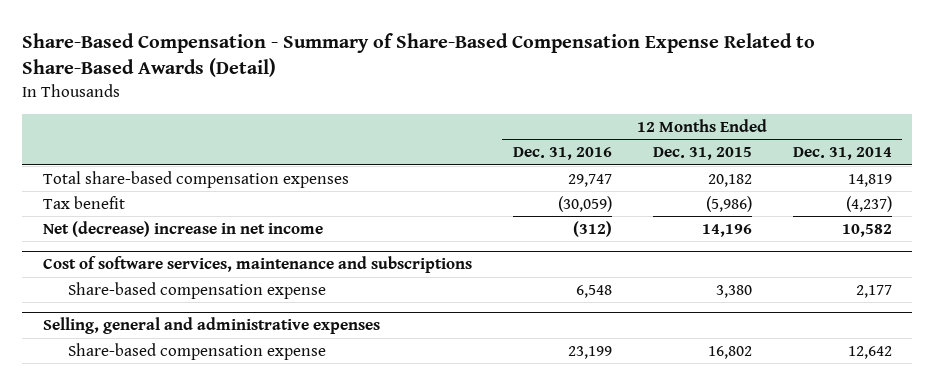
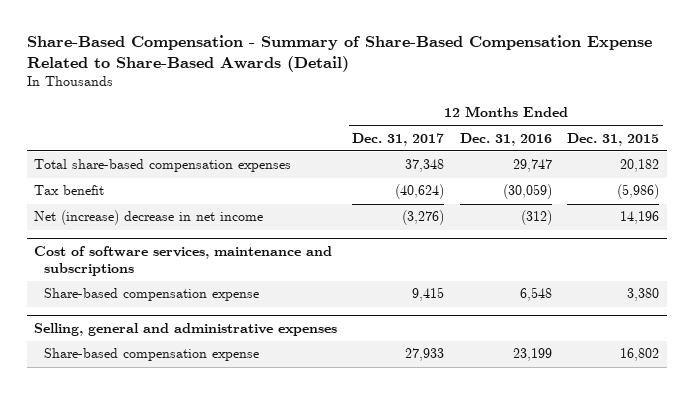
[792,147,892,161] Dec. 31, 2014 -> none
none -> [352,132,445,146] Dec. 31, 2017
[42,220,323,237] Net (decrease) increase in net income -> [34,210,264,226] Net (increase) decrease in net income

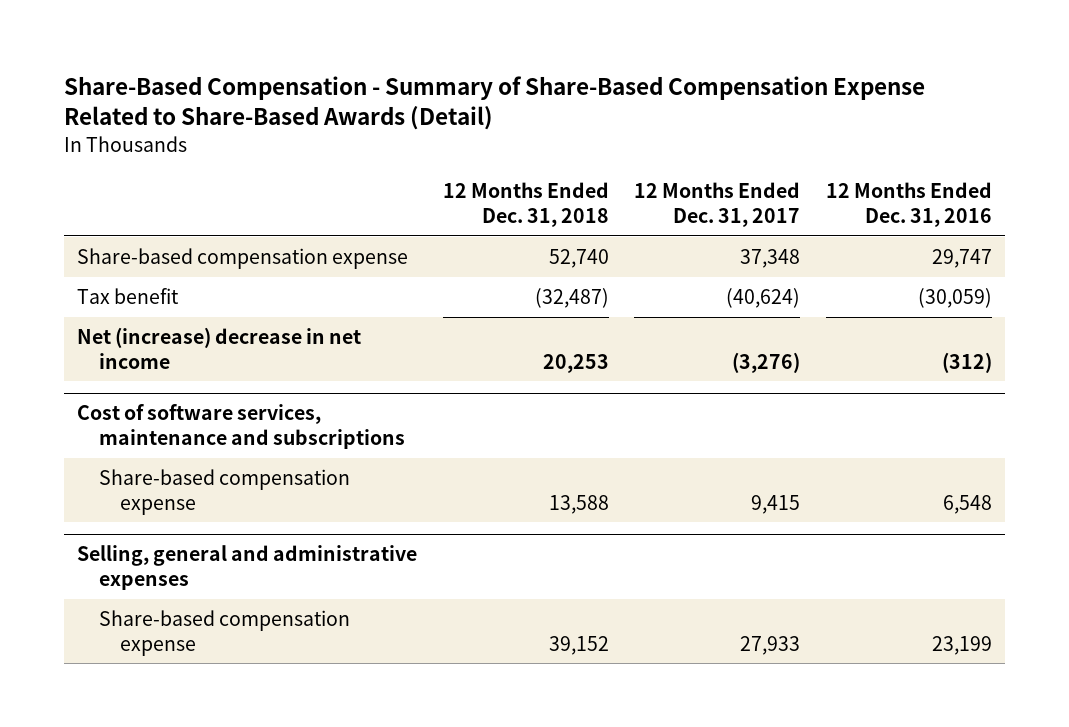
[566,132,659,146] Dec. 31, 2015 -> none
none -> [442,182,609,227] 12 Months Ended Dec. 31, 2018
[34,159,292,173] Total share-based compensation expenses -> [77,248,409,270] Share-based compensation expense

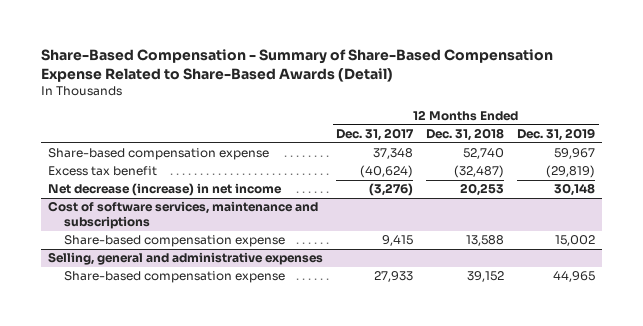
[825,182,992,227] 12 Months Ended Dec. 31, 2016 -> none
none -> [517,128,596,142] Dec. 31, 2019
[77,288,180,305] Tax benefit -> [47,166,157,177] Excess tax benefit
[77,327,362,369] Net (increase) decrease in net income -> [47,183,282,197] Net decrease (increase) in net income

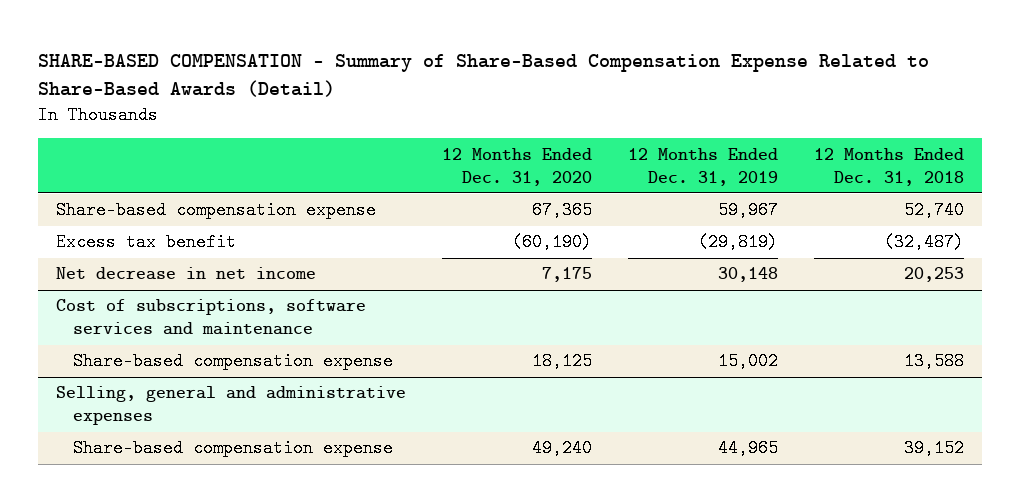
[41,48,554,82] Share-Based Compensation - Summary of Share-Based Compensation Expense Related to Share-Based Awards (Detail) -> [38,53,930,98] SHARE-BASED COMPENSATION - Summary of Share-Based Compensation Expense Related to Share-Based Awards (Detail)
[335,128,414,142] Dec. 31, 2017 -> none
none -> [442,147,593,186] 12 Months Ended Dec. 31, 2020
[47,183,282,197] Net decrease (increase) in net income -> [56,267,317,281] Net decrease in net income
[47,201,318,229] Cost of software services, maintenance and subscriptions -> [56,299,367,336] Cost of subscriptions, software services and maintenance

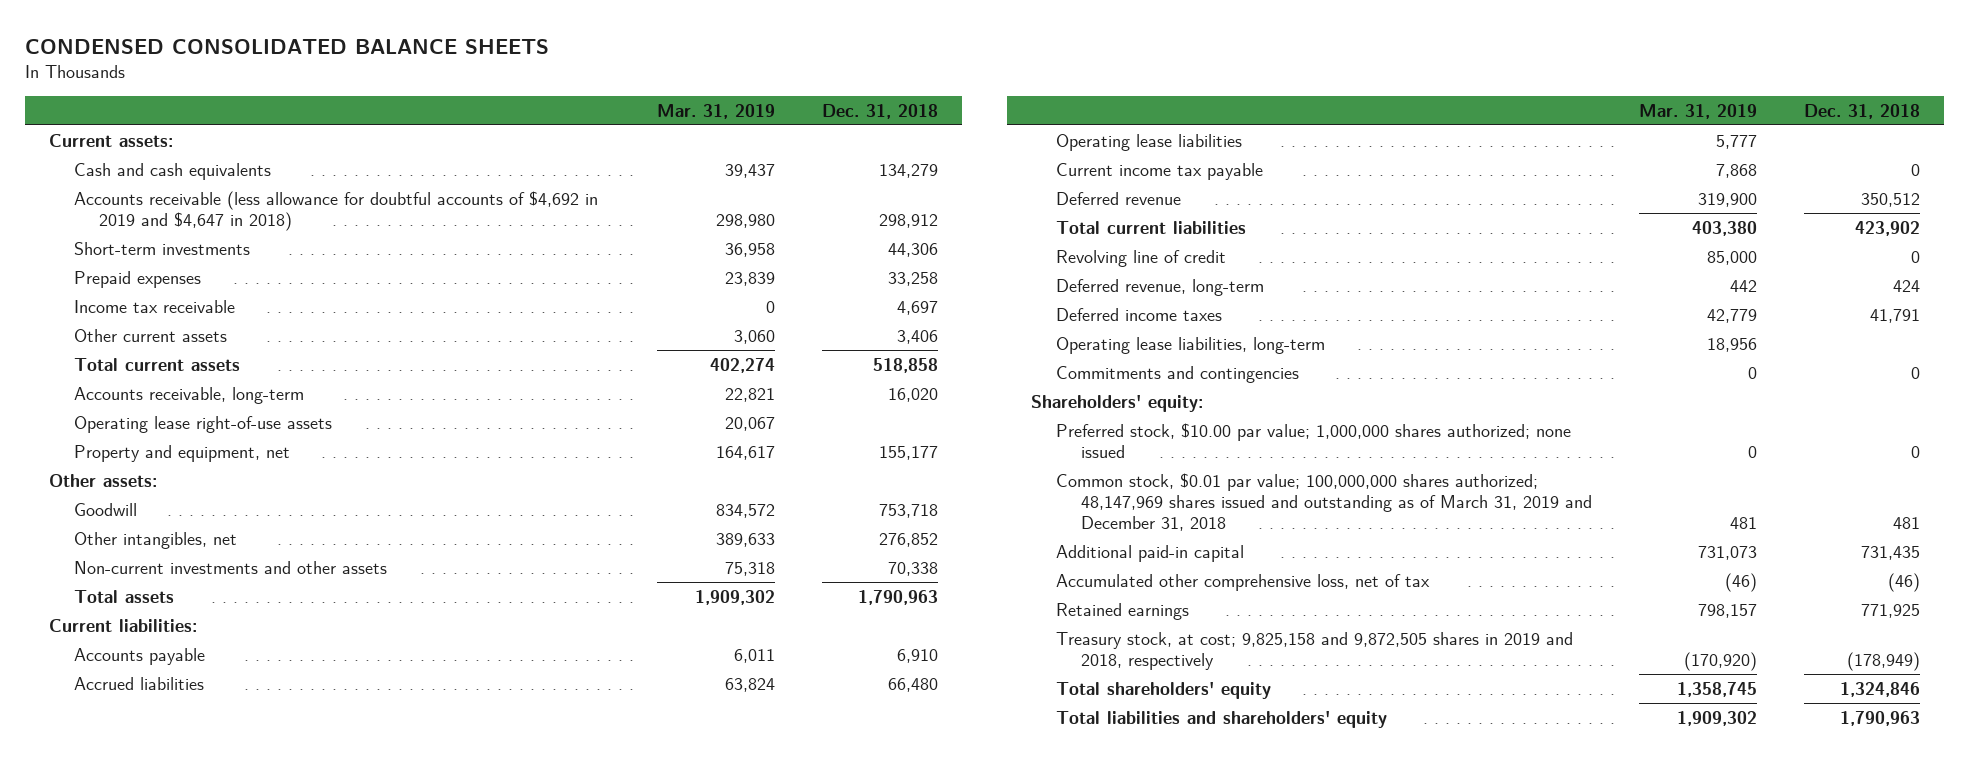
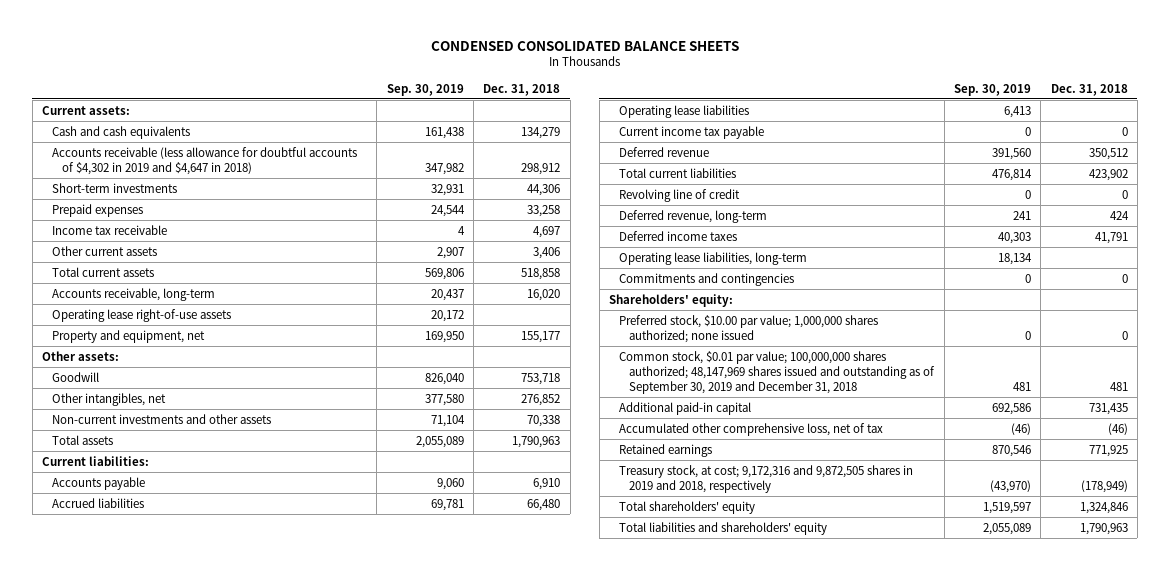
[657,103,776,119] Mar. 31, 2019 -> none
none -> [386,83,464,96] Sep. 30, 2019
[74,190,599,231] Accounts receivable (less allowance for doubtful accounts of $4,692 in 2019 and $4,647 in 2018) -> [52,146,358,175] Accounts receivable (less allowance for doubtful accounts of $4,302 in 2019 and $4,647 in 2018)
[1055,472,1592,531] Common stock, $0.01 par value; 100,000,000 shares authorized; 48,147,969 shares issued and outstanding as of March 31, 2019 and December 31, 2018 -> [619,350,936,394] Common stock, $0.01 par value; 100,000,000 shares authorized; 48,147,969 shares issued and outstanding as of September 30, 2019 and December 31, 2018
[1055,631,1573,670] Treasury stock, at cost; 9,825,158 and 9,872,505 shares in 2019 and 2018, respectively -> [619,464,914,493] Treasury stock, at cost; 9,172,316 and 9,872,505 shares in 2019 and 2018, respectively

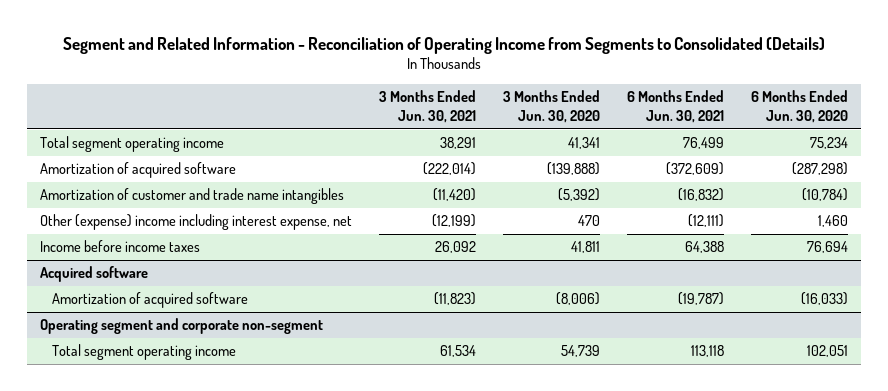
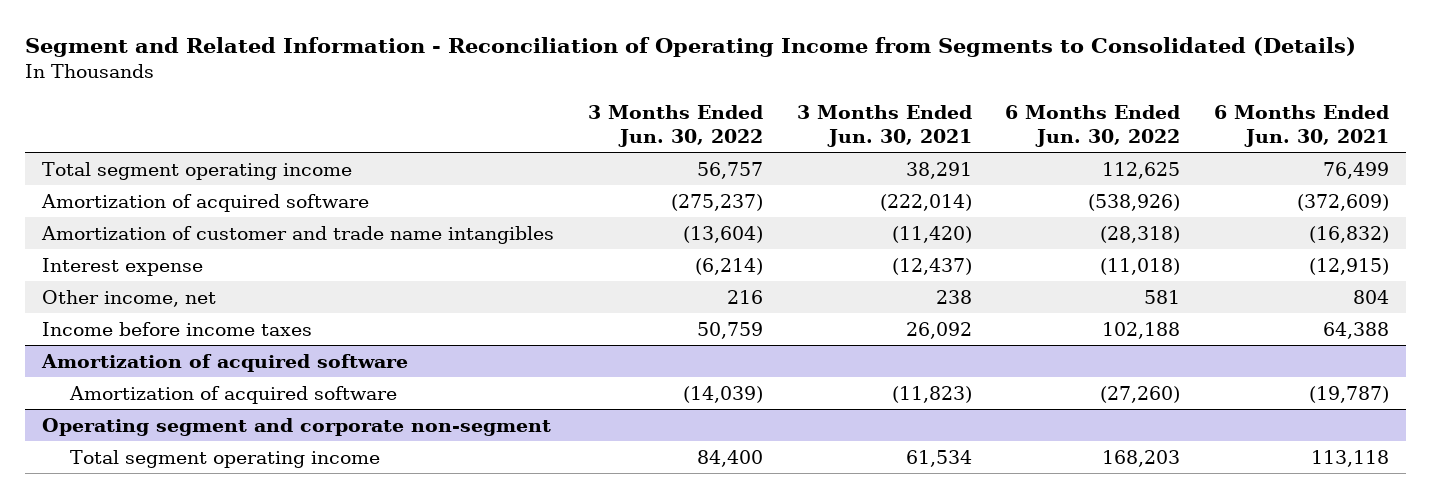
[503,90,601,123] 3 Months Ended Jun. 30, 2020 -> none
[750,90,848,123] 6 Months Ended Jun. 30, 2020 -> none
none -> [587,105,763,147] 3 Months Ended Jun. 30, 2022
none -> [1005,105,1181,147] 6 Months Ended Jun. 30, 2022
none -> [41,257,203,276] Interest expense
[40,214,353,231] Other (expense) income including interest expense, net -> [41,289,216,307] Other income, net
[432,214,477,228] (12,199) -> [935,289,972,304] 238
[687,214,724,228] (12,111) -> [1353,289,1390,304] 804
[40,266,149,283] Acquired software -> [40,353,408,372] Amortization of acquired software

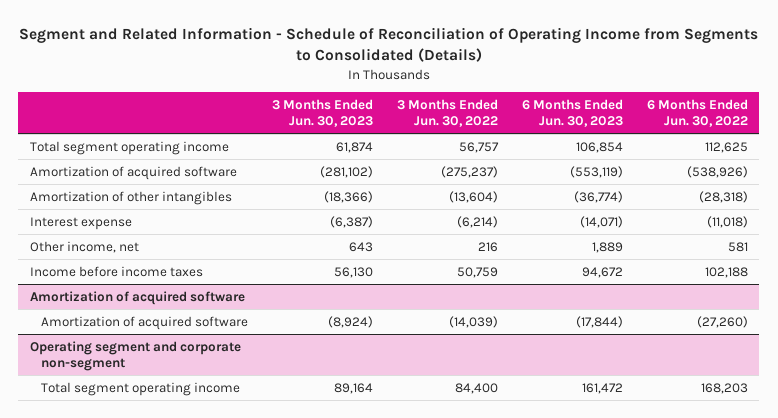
[24,37,1356,58] Segment and Related Information - Reconciliation of Operating Income from Segments to Consolidated (Details) -> [18,27,758,63] Segment and Related Information - Schedule of Reconciliation of Operating Income from Segments to Consolidated (Details)
[796,105,972,147] 3 Months Ended Jun. 30, 2021 -> none
[1214,105,1390,147] 6 Months Ended Jun. 30, 2021 -> none
none -> [271,99,373,127] 3 Months Ended Jun. 30, 2023
none -> [521,99,623,127] 6 Months Ended Jun. 30, 2023
[40,225,554,244] Amortization of customer and trade name intangibles -> [30,190,233,205] Amortization of other intangibles

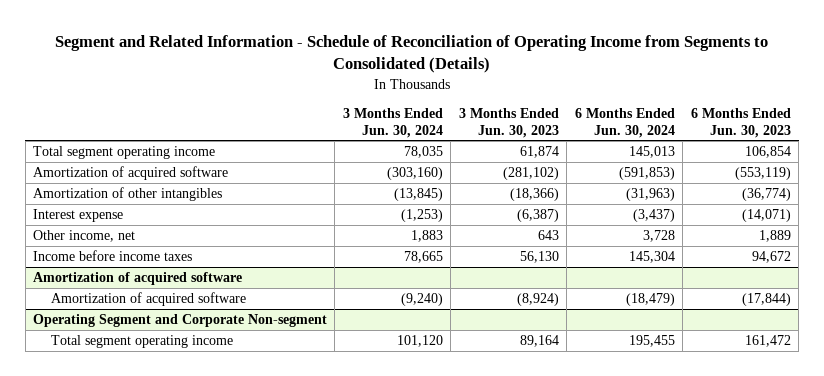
[396,99,498,127] 3 Months Ended Jun. 30, 2022 -> none
[646,99,748,127] 6 Months Ended Jun. 30, 2022 -> none
none -> [342,107,443,138] 3 Months Ended Jun. 30, 2024
none -> [574,107,675,138] 6 Months Ended Jun. 30, 2024
[30,340,242,371] Operating segment and corporate non-segment -> [33,314,328,328] Operating Segment and Corporate Non-segment

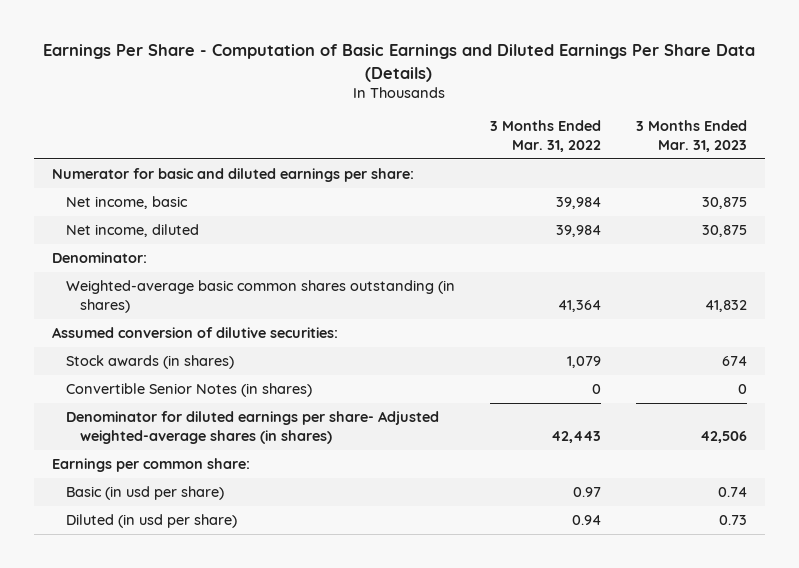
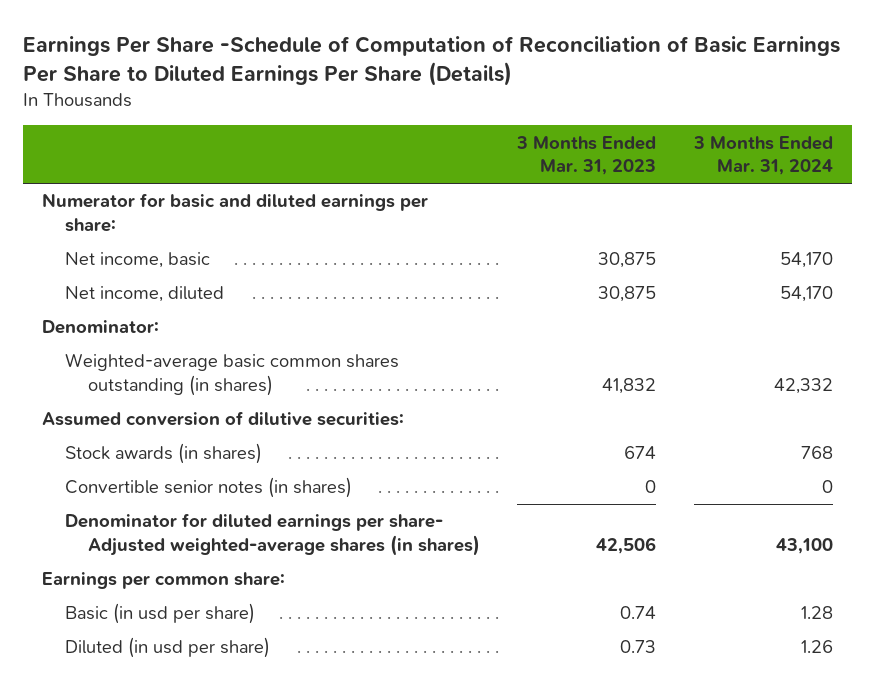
[43,44,756,82] Earnings Per Share - Computation of Basic Earnings and Diluted Earnings Per Share Data (Details) -> [23,36,841,87] Earnings Per Share -Schedule of Computation of Reconciliation of Basic Earnings Per Share to Diluted Earnings Per Share (Details)
[490,120,602,152] 3 Months Ended Mar. 31, 2022 -> none
none -> [692,135,833,176] 3 Months Ended Mar. 31, 2024
[65,383,312,398] Convertible Senior Notes (in shares) -> [64,477,352,499] Convertible senior notes (in shares)

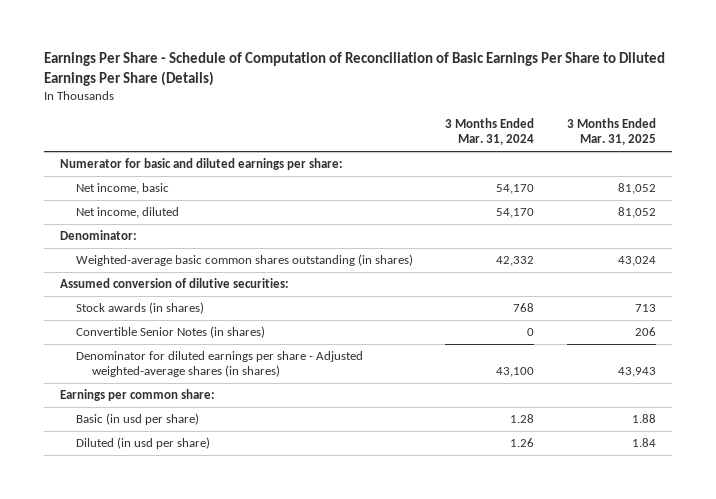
[23,36,841,87] Earnings Per Share -Schedule of Computation of Reconciliation of Basic Earnings Per Share to Diluted Earnings Per Share (Details) -> [43,52,665,86] Earnings Per Share - Schedule of Computation of Reconciliation of Basic Earnings Per Share to Diluted Earnings Per Share (Details)
[516,135,657,176] 3 Months Ended Mar. 31, 2023 -> none
none -> [566,118,656,146] 3 Months Ended Mar. 31, 2025
[64,477,352,499] Convertible senior notes (in shares) -> [76,326,266,339] Convertible Senior Notes (in shares)
[64,513,481,557] Denominator for diluted earnings per share- Adjusted weighted-average shares (in shares) -> [76,351,364,377] Denominator for diluted earnings per share - Adjusted weighted-average shares (in shares)

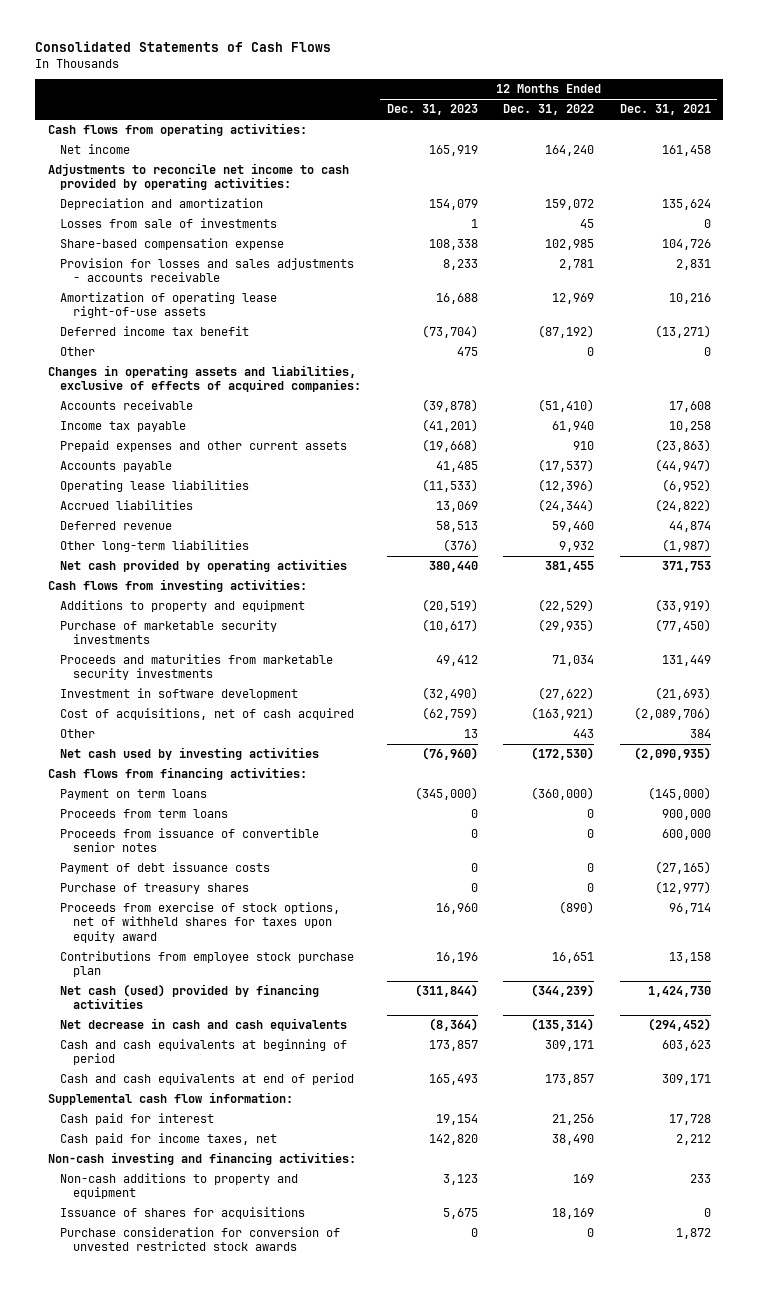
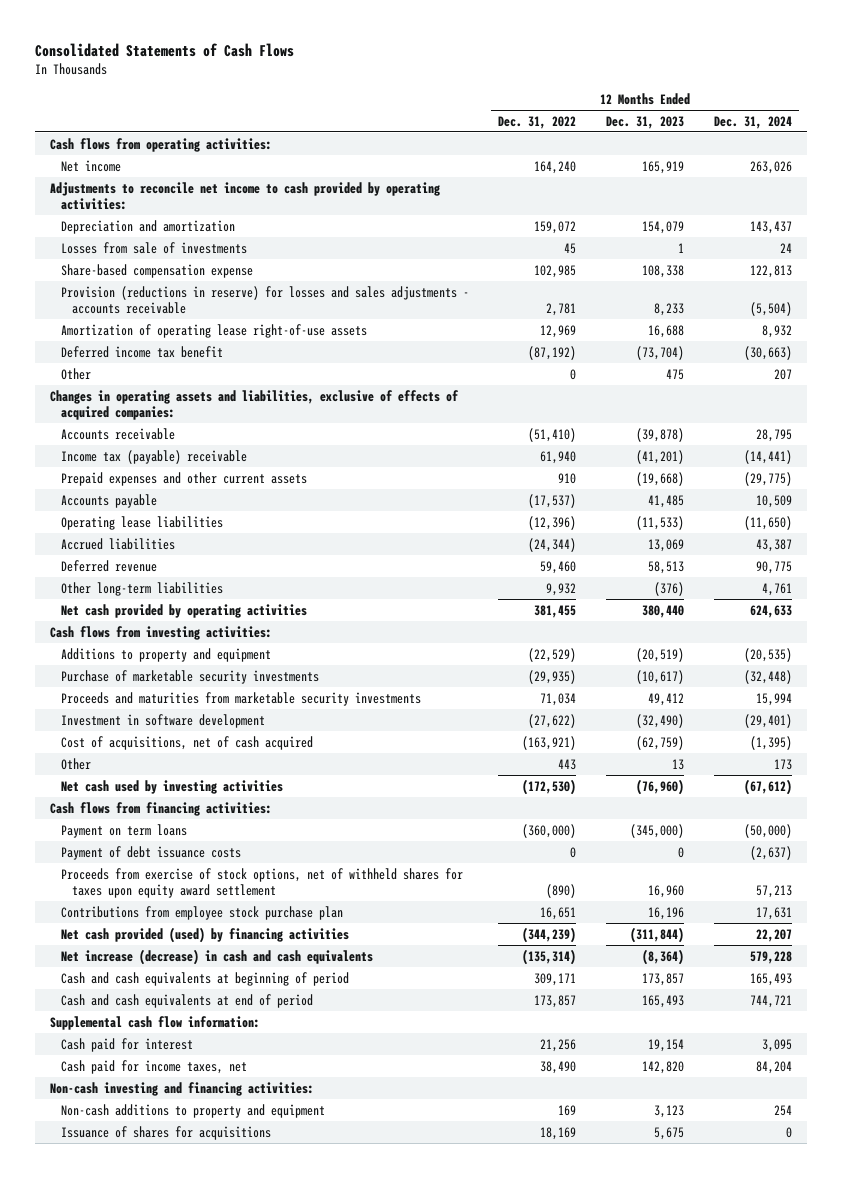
[619,104,711,116] Dec. 31, 2021 -> none
none -> [713,115,792,129] Dec. 31, 2024
[60,258,355,283] Provision for losses and sales adjustments - accounts receivable -> [60,285,469,315] Provision (reductions in reserve) for losses and sales adjustments - accounts receivable
[60,421,187,433] Income tax payable -> [60,449,247,464] Income tax (payable) receivable
[60,809,229,819] Proceeds from term loans -> none
[60,828,320,853] Proceeds from issuance of convertible senior notes -> none
[60,883,250,895] Purchase of treasury shares -> none
[60,902,341,943] Proceeds from exercise of stock options, net of withheld shares for taxes upon equity award -> [60,867,463,899] Proceeds from exercise of stock options, net of withheld shares for taxes upon equity award settlement
[60,984,320,1010] Net cash (used) provided by financing activities -> [60,926,349,943] Net cash provided (used) by financing activities
[60,1018,348,1032] Net decrease in cash and cash equivalents -> [60,948,373,965] Net increase (decrease) in cash and cash equivalents
[60,1227,341,1252] Purchase consideration for conversion of unvested restricted stock awards -> none

